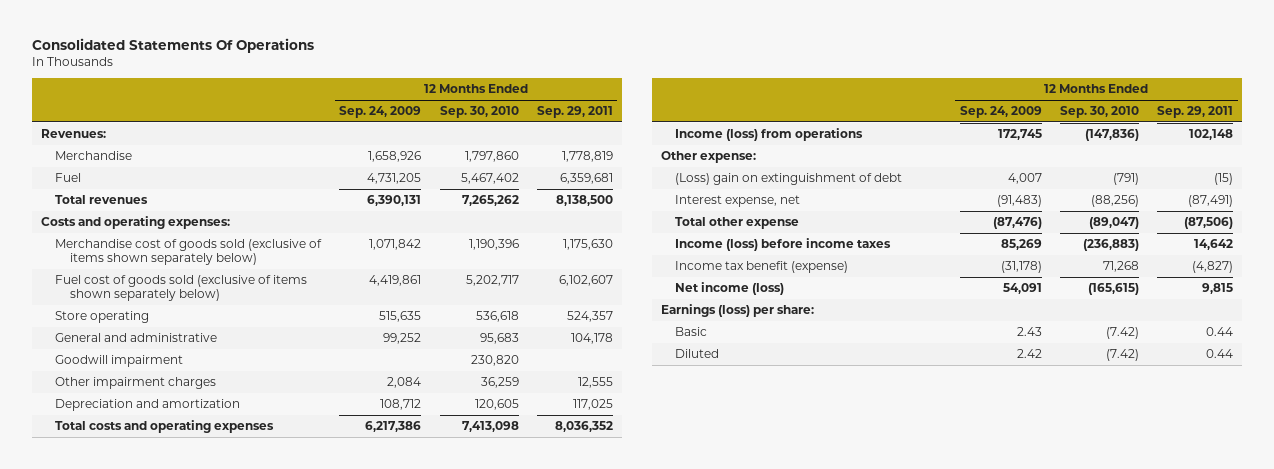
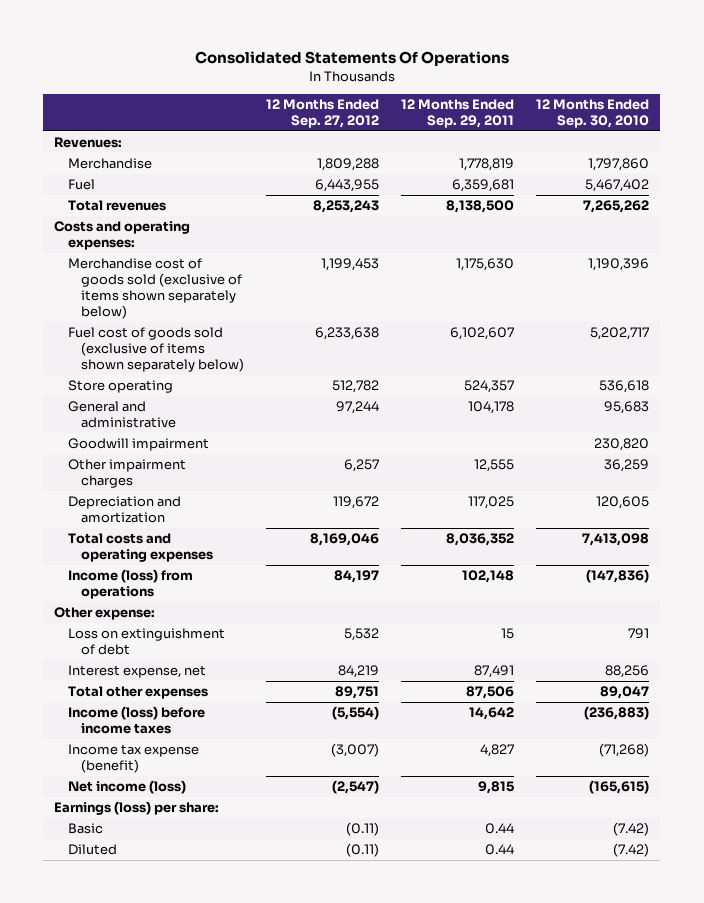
[339,106,422,119] Sep. 24, 2009 -> none
none -> [265,99,379,128] 12 Months Ended Sep. 27, 2012
[675,173,903,186] (Loss) gain on extinguishment of debt -> [67,628,225,656] Loss on extinguishment of debt
[1112,173,1139,186] (791) -> [628,628,650,640] 791
[1213,173,1233,186] (15) -> [501,628,515,640] 15
[1090,195,1139,208] (88,256) -> [605,665,650,679] 88,256
[1187,195,1233,208] (87,491) -> [474,665,515,679] 87,491
[675,217,800,230] Total other expense -> [67,686,208,700] Total other expenses
[1088,217,1139,230] (89,047) -> [600,686,650,700] 89,047
[1183,217,1233,230] (87,506) -> [466,686,515,700] 87,506
[675,261,849,274] Income tax benefit (expense) -> [67,744,199,774] Income tax expense (benefit)
[1102,261,1139,273] 71,268 -> [599,743,650,758] (71,268)
[1191,261,1233,274] (4,827) -> [480,744,515,758] 4,827

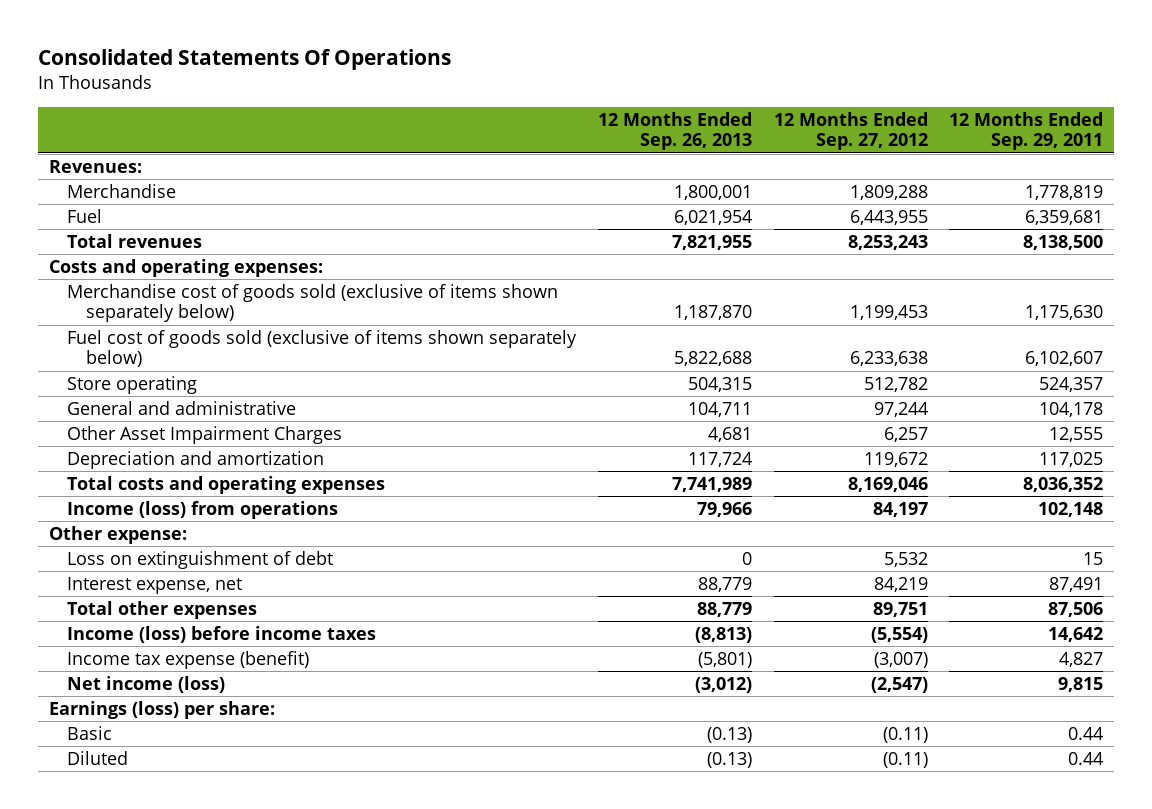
[536,99,650,128] 12 Months Ended Sep. 30, 2010 -> none
none -> [597,111,752,151] 12 Months Ended Sep. 26, 2013
[67,438,209,452] Goodwill impairment -> none
[67,459,186,489] Other impairment charges -> [67,425,343,444] Other Asset Impairment Charges

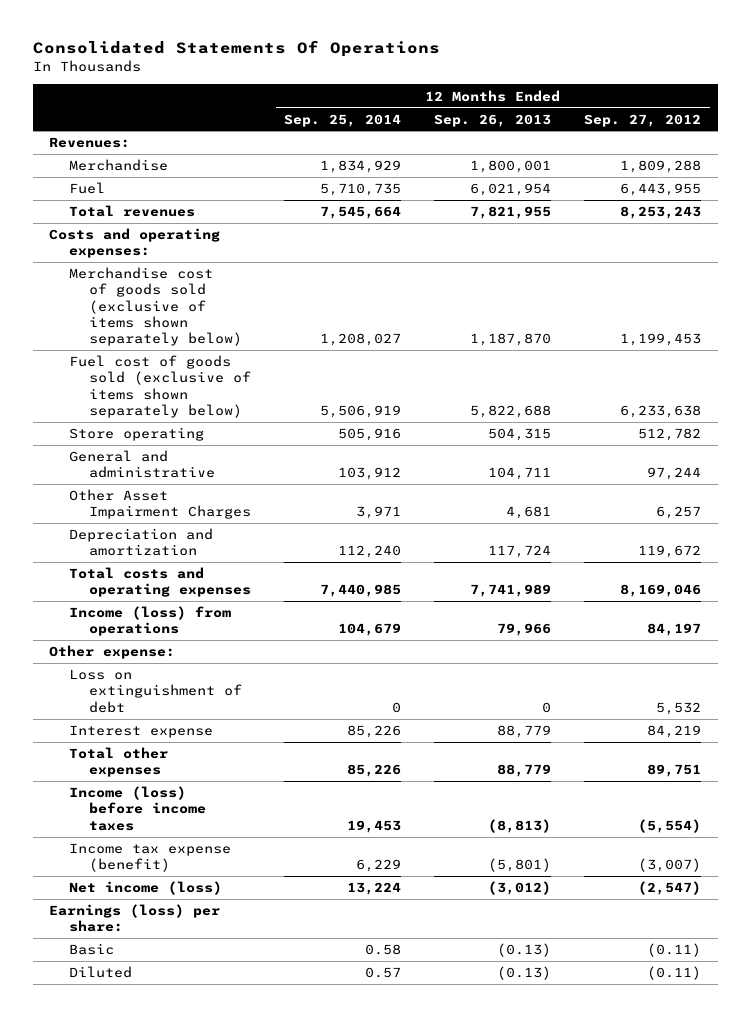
[949,111,1104,151] 12 Months Ended Sep. 29, 2011 -> none
none -> [284,113,402,127] Sep. 25, 2014
[67,576,243,594] Interest expense, net -> [69,725,214,739] Interest expense

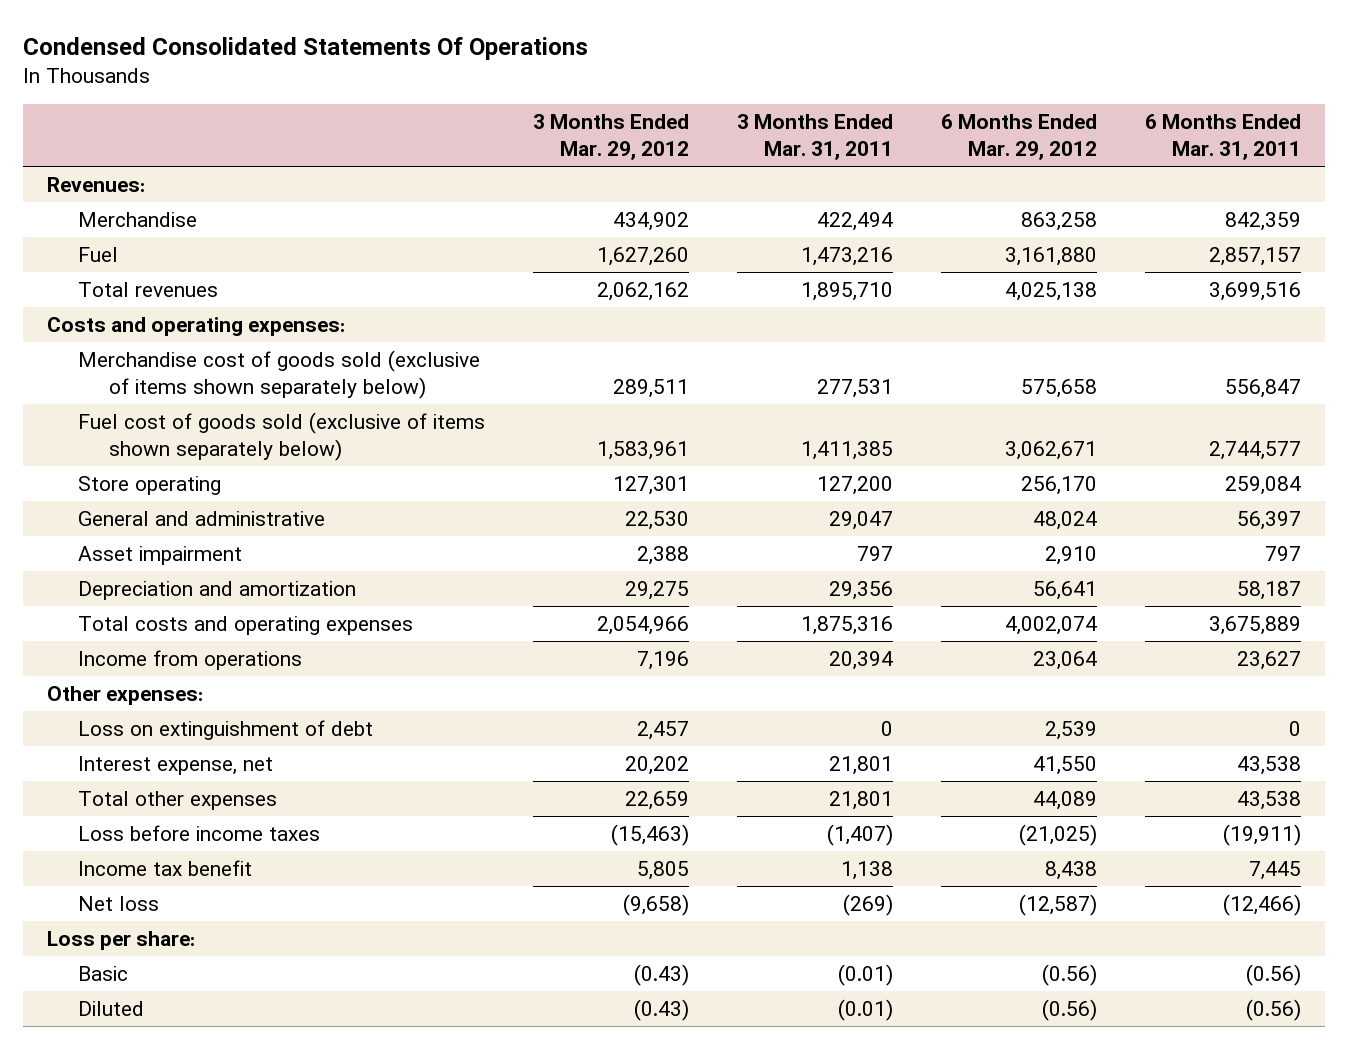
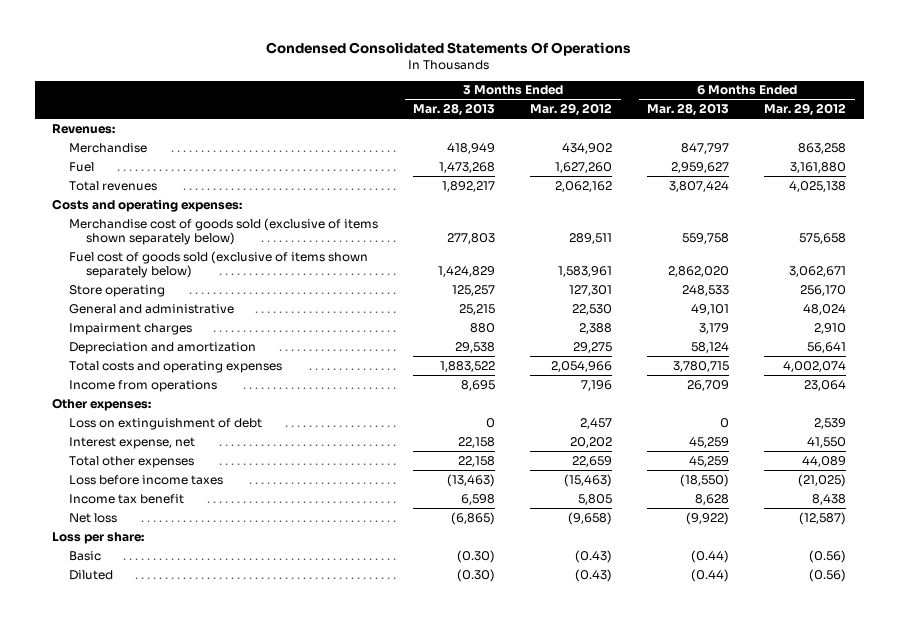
[737,113,894,160] 3 Months Ended Mar. 31, 2011 -> none
[1145,113,1302,160] 6 Months Ended Mar. 31, 2011 -> none
none -> [413,103,496,117] Mar. 28, 2013
none -> [647,103,730,117] Mar. 28, 2013
[78,545,243,565] Asset impairment -> [69,322,193,335] Impairment charges

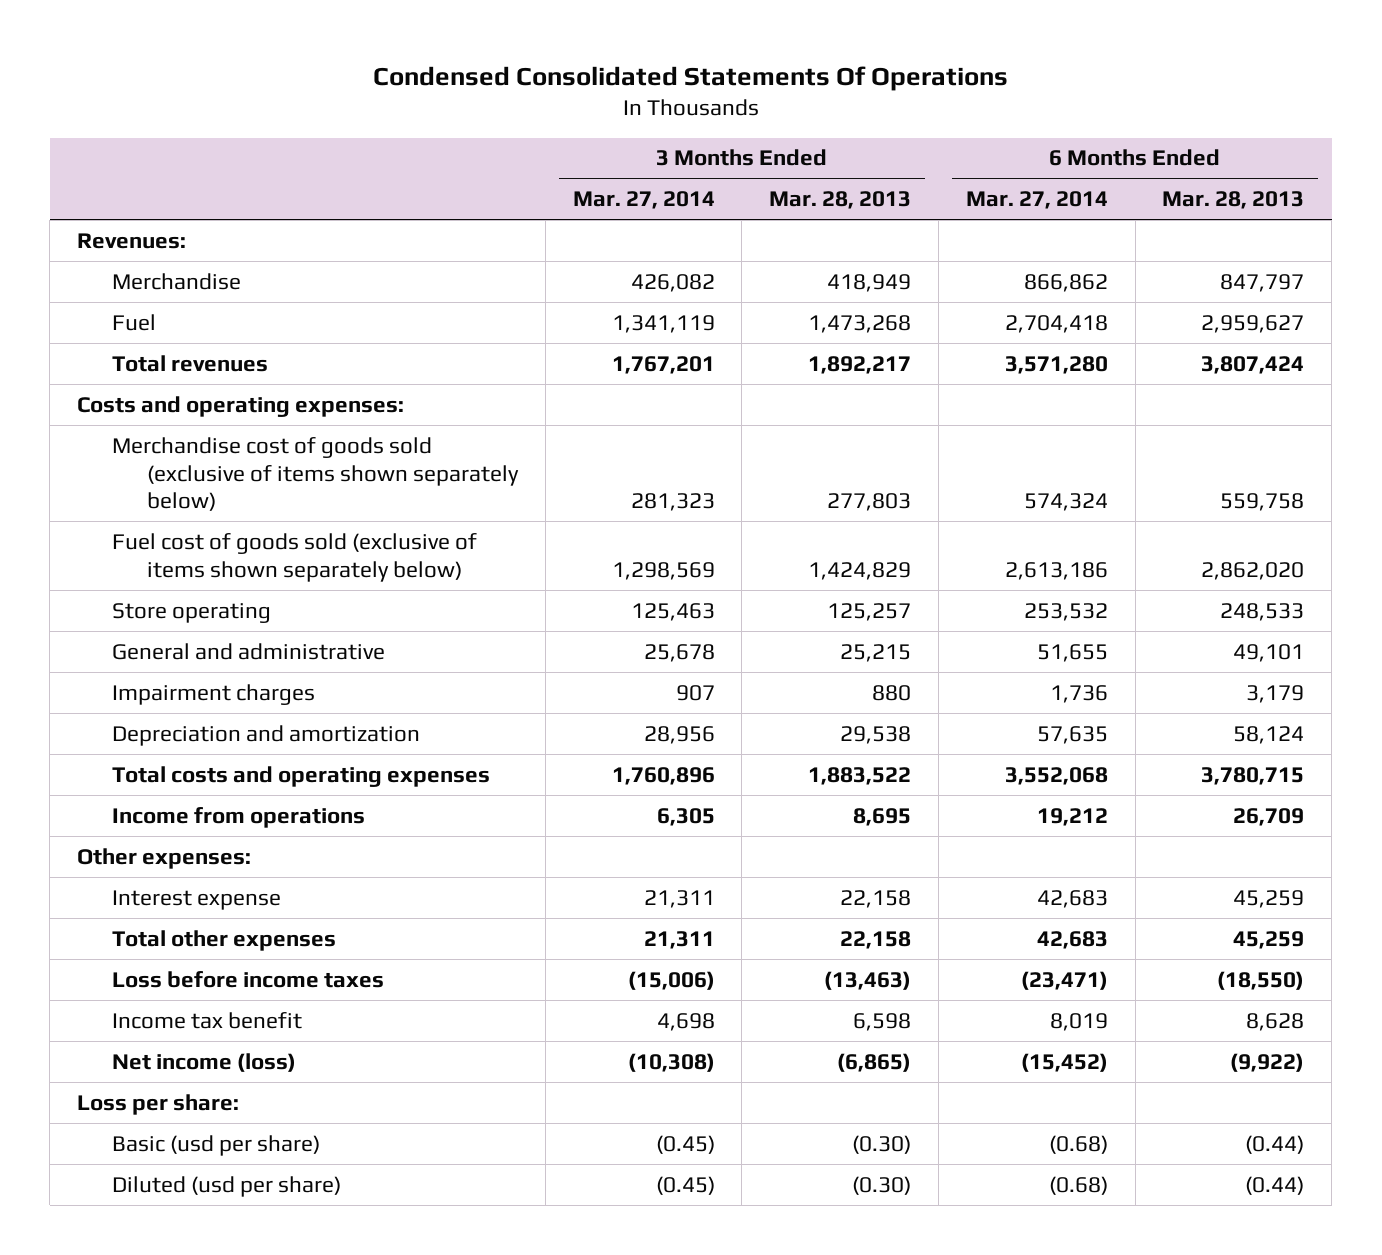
[530,103,613,117] Mar. 29, 2012 -> none
[764,103,847,117] Mar. 29, 2012 -> none
none -> [572,191,715,210] Mar. 27, 2014
none -> [965,191,1108,210] Mar. 27, 2014
[69,417,263,430] Loss on extinguishment of debt -> none
[69,436,196,449] Interest expense, net -> [112,889,282,910] Interest expense
[69,512,118,523] Net loss -> [112,1052,297,1072] Net income (loss)
[69,550,102,561] Basic -> [112,1134,321,1156] Basic (usd per share)
[69,569,114,580] Diluted -> [112,1175,342,1197] Diluted (usd per share)

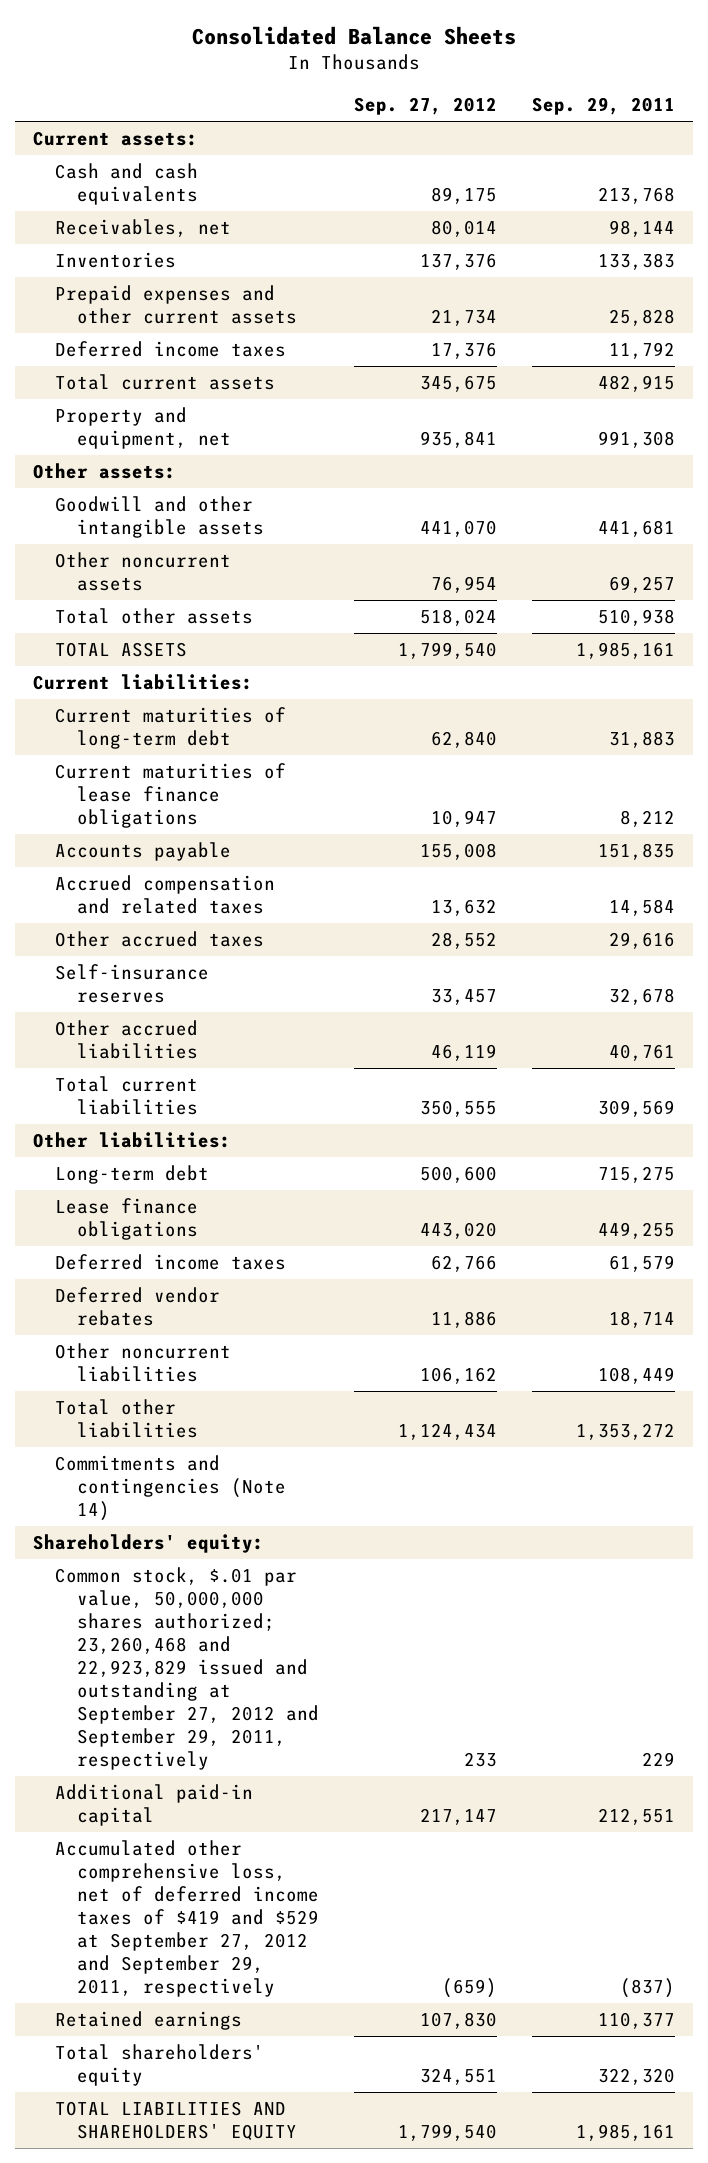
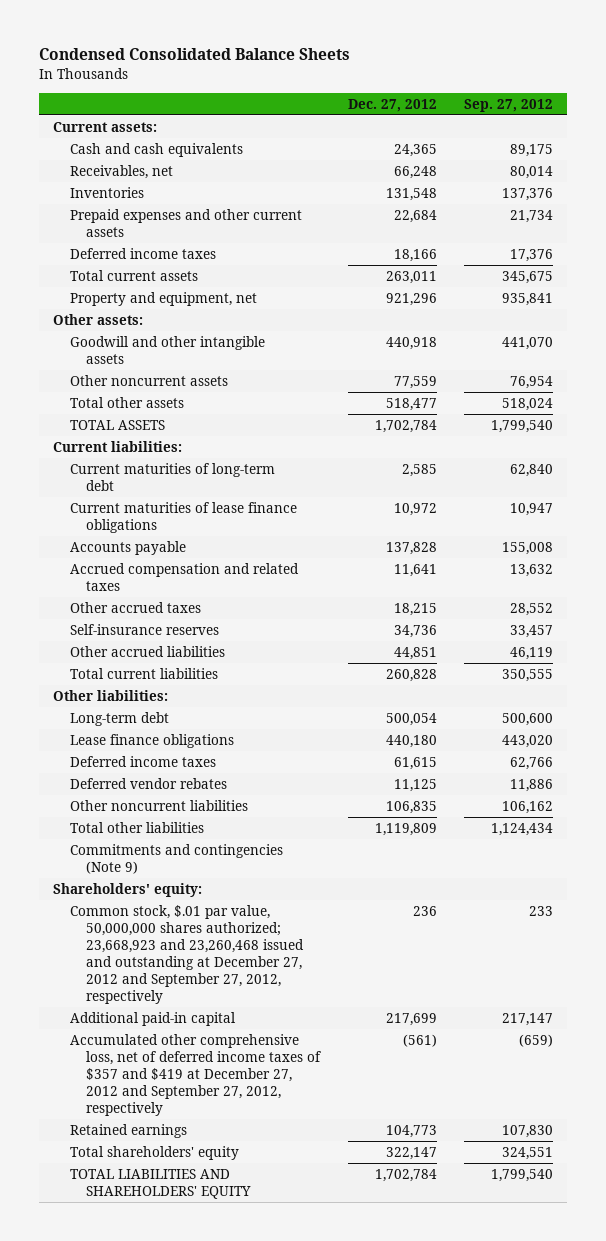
[192,26,517,46] Consolidated Balance Sheets -> [39,48,351,61] Condensed Consolidated Balance Sheets
[532,97,676,116] Sep. 29, 2011 -> none
none -> [347,98,437,112] Dec. 27, 2012
[55,1455,287,1521] Commitments and contingencies (Note 14) -> [69,844,283,875] Commitments and contingencies (Note 9)
[55,1567,320,1770] Common stock, $.01 par value, 50,000,000 shares authorized; 23,260,468 and 22,923,829 issued and outstanding at September 27, 2012 and September 29, 2011, respectively -> [69,905,305,1004] Common stock, $.01 par value, 50,000,000 shares authorized; 23,668,923 and 23,260,468 issued and outstanding at December 27, 2012 and September 27, 2012, respectively
[55,1840,320,1997] Accumulated other comprehensive loss, net of deferred income taxes of $419 and $529 at September 27, 2012 and September 29, 2011, respectively -> [69,1034,322,1116] Accumulated other comprehensive loss, net of deferred income taxes of $357 and $419 at December 27, 2012 and September 27, 2012, respectively

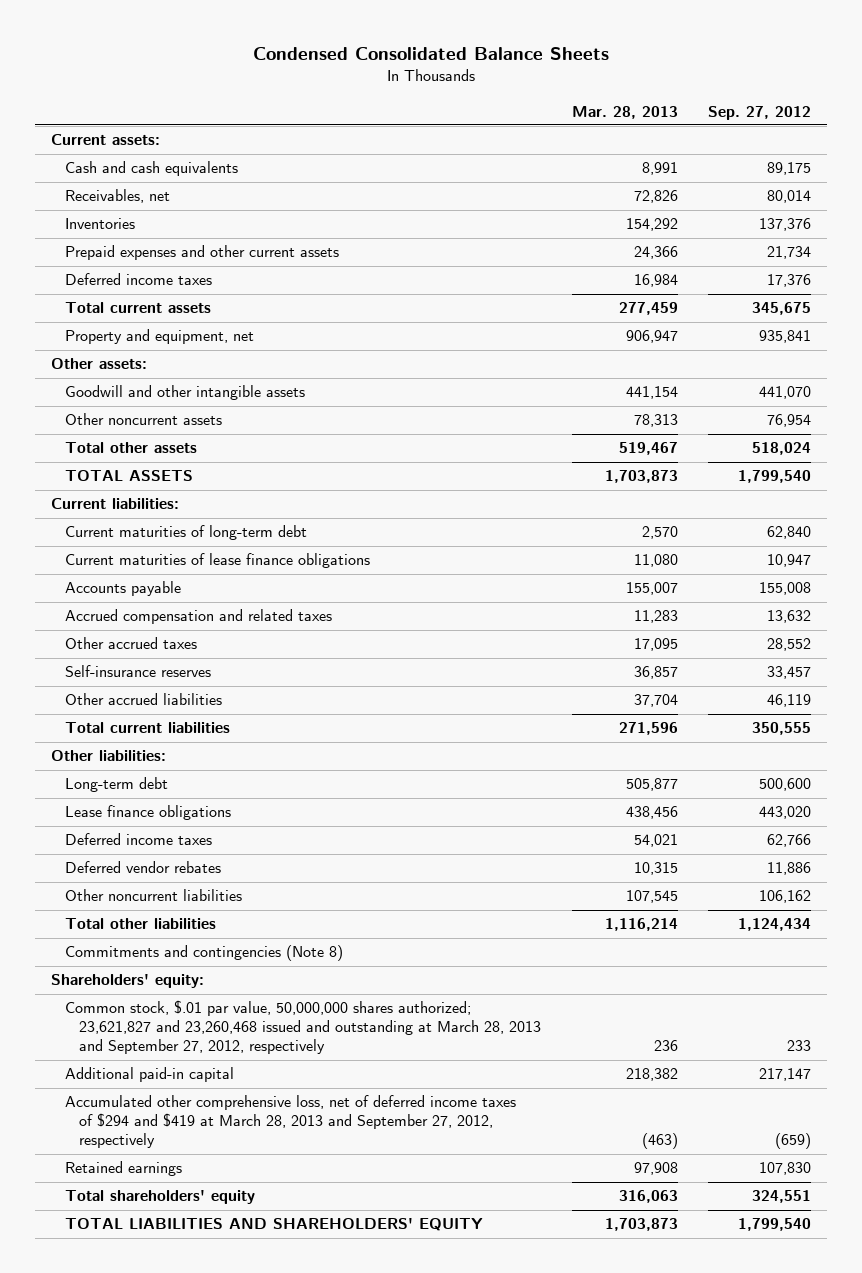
[347,98,437,112] Dec. 27, 2012 -> none
none -> [571,105,678,119] Mar. 28, 2013
[69,844,283,875] Commitments and contingencies (Note 9) -> [64,945,343,962] Commitments and contingencies (Note 8)
[69,905,305,1004] Common stock, $.01 par value, 50,000,000 shares authorized; 23,668,923 and 23,260,468 issued and outstanding at December 27, 2012 and September 27, 2012, respectively -> [64,1000,541,1055] Common stock, $.01 par value, 50,000,000 shares authorized; 23,621,827 and 23,260,468 issued and outstanding at March 28, 2013 and September 27, 2012, respectively
[69,1034,322,1116] Accumulated other comprehensive loss, net of deferred income taxes of $357 and $419 at December 27, 2012 and September 27, 2012, respectively -> [64,1095,516,1149] Accumulated other comprehensive loss, net of deferred income taxes of $294 and $419 at March 28, 2013 and September 27, 2012, respectively

